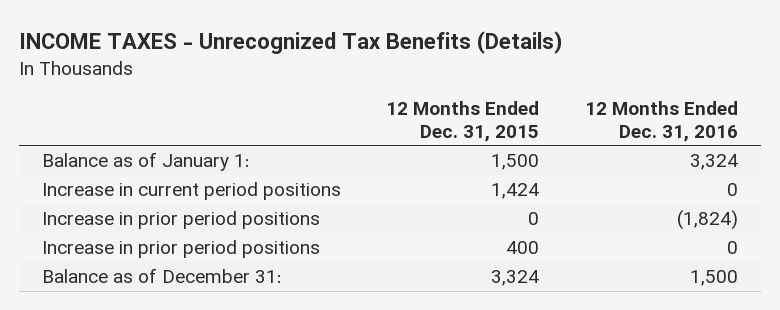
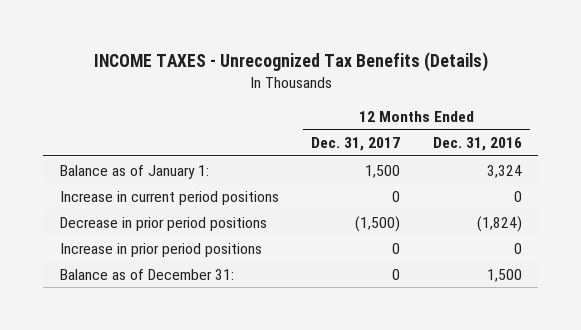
[386,101,540,142] 12 Months Ended Dec. 31, 2015 -> none
none -> [311,137,401,152] Dec. 31, 2017
[41,211,320,230] Increase in prior period positions -> [59,216,267,231] Decrease in prior period positions

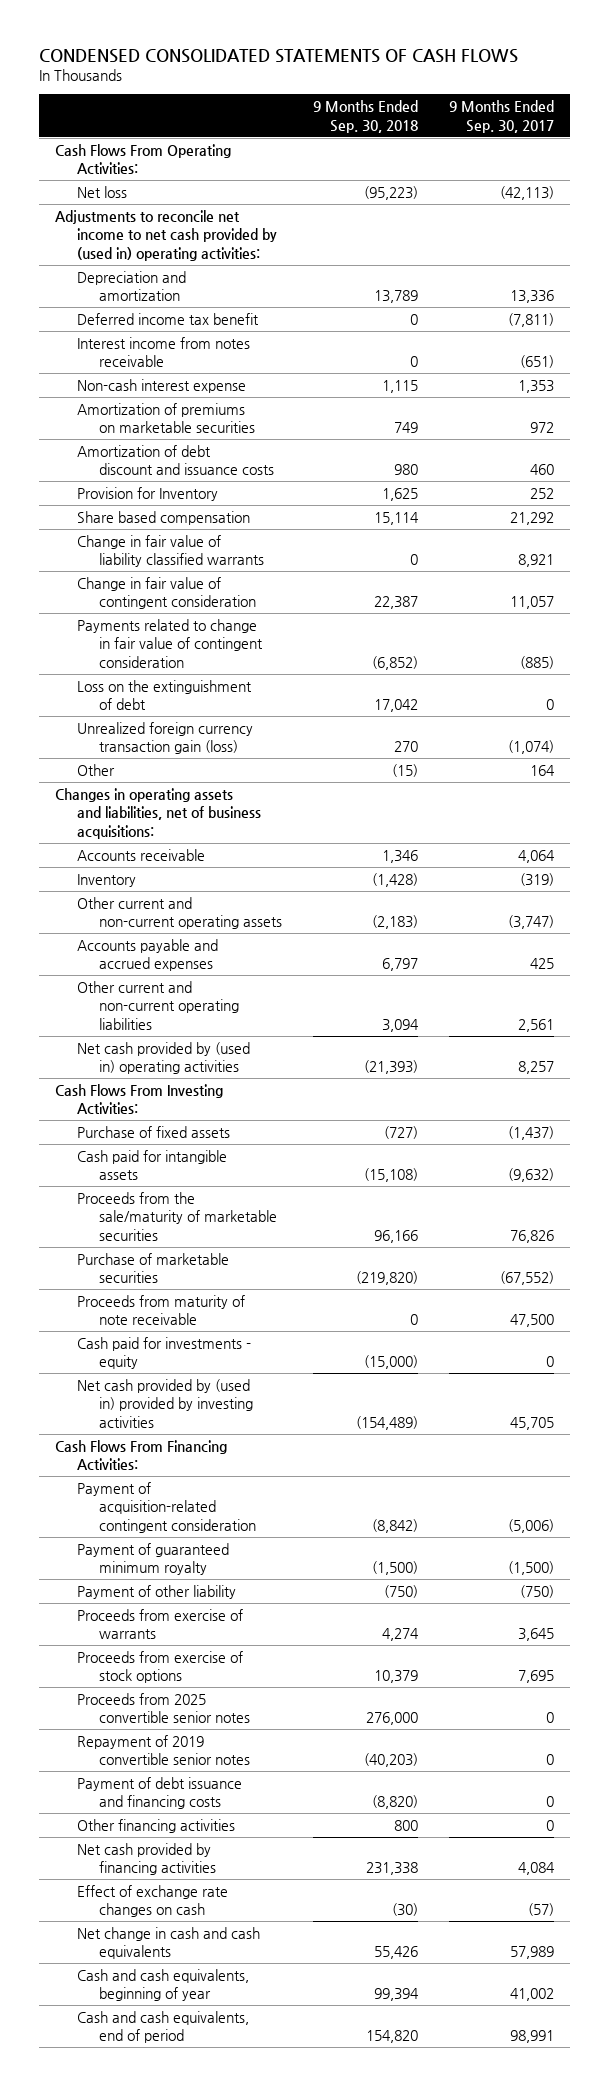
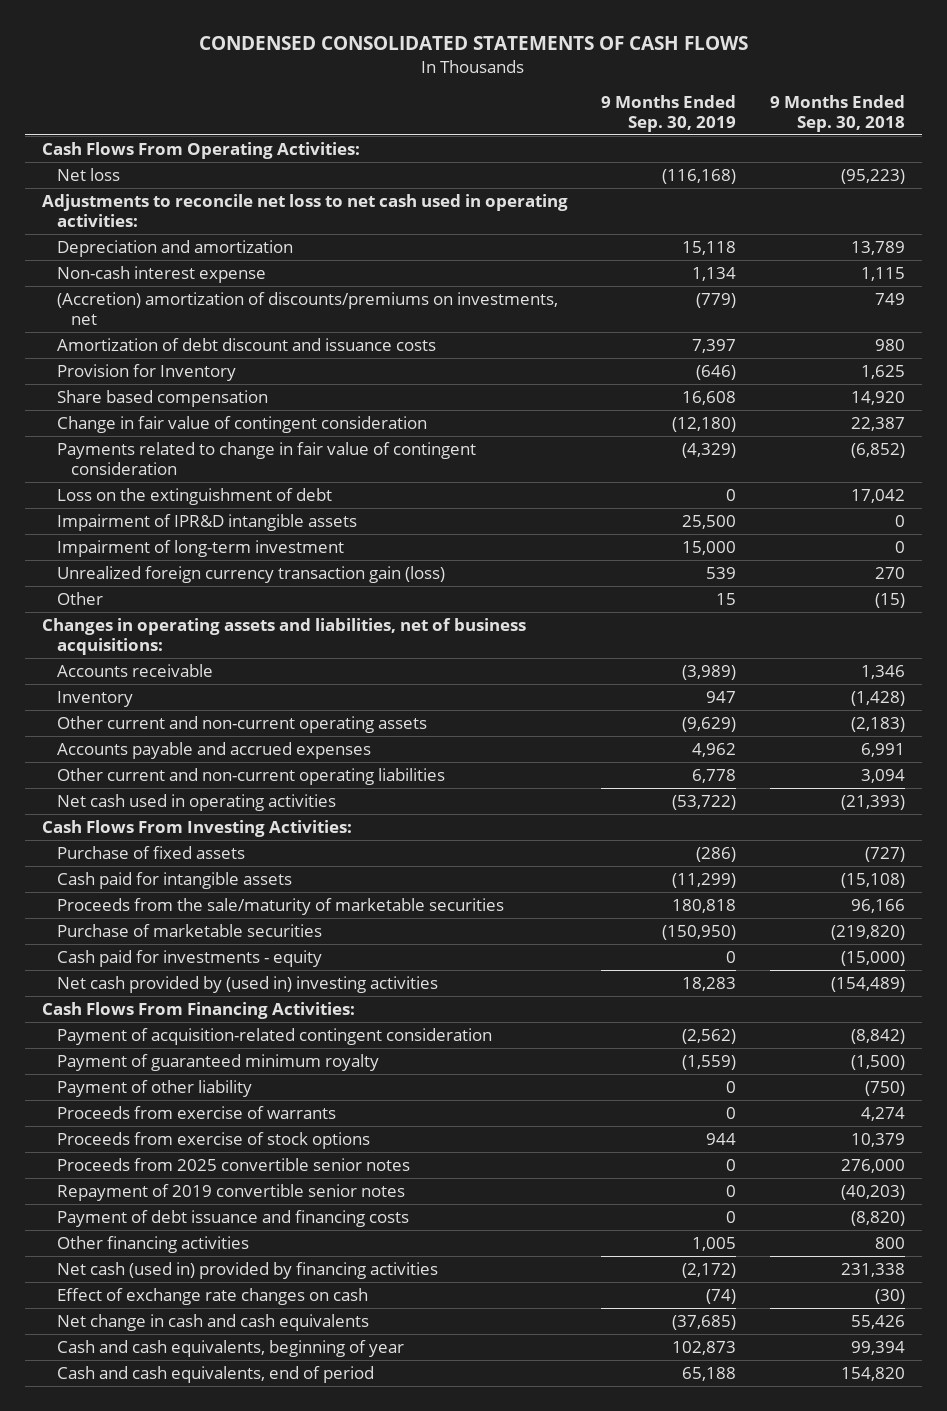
[449,100,555,133] 9 Months Ended Sep. 30, 2017 -> none
none -> [601,94,737,132] 9 Months Ended Sep. 30, 2019
[54,210,277,261] Adjustments to reconcile net income to net cash provided by (used in) operating activities: -> [41,193,568,227] Adjustments to reconcile net loss to net cash used in operating activities:
[76,313,259,326] Deferred income tax benefit -> none
[76,337,250,368] Interest income from notes receivable -> none
[76,403,255,434] Amortization of premiums on marketable securities -> [56,291,558,325] (Accretion) amortization of discounts/premiums on investments, net
[76,535,264,568] Change in fair value of liability classified warrants -> none
[373,512,419,526] 15,114 -> [850,390,905,405] 14,920
none -> [56,513,357,531] Impairment of IPR&D intangible assets
none -> [56,539,344,557] Impairment of long-term investment
[381,958,418,972] 6,797 -> [860,742,905,757] 6,991
[76,1042,250,1075] Net cash provided by (used in) operating activities -> [56,793,336,811] Net cash used in operating activities
[76,1295,245,1326] Proceeds from maturity of note receivable -> none
[76,1379,253,1428] Net cash provided by (used in) provided by investing activities -> [56,975,438,993] Net cash provided by (used in) investing activities
[76,1843,216,1876] Net cash provided by financing activities -> [56,1261,438,1279] Net cash (used in) provided by financing activities

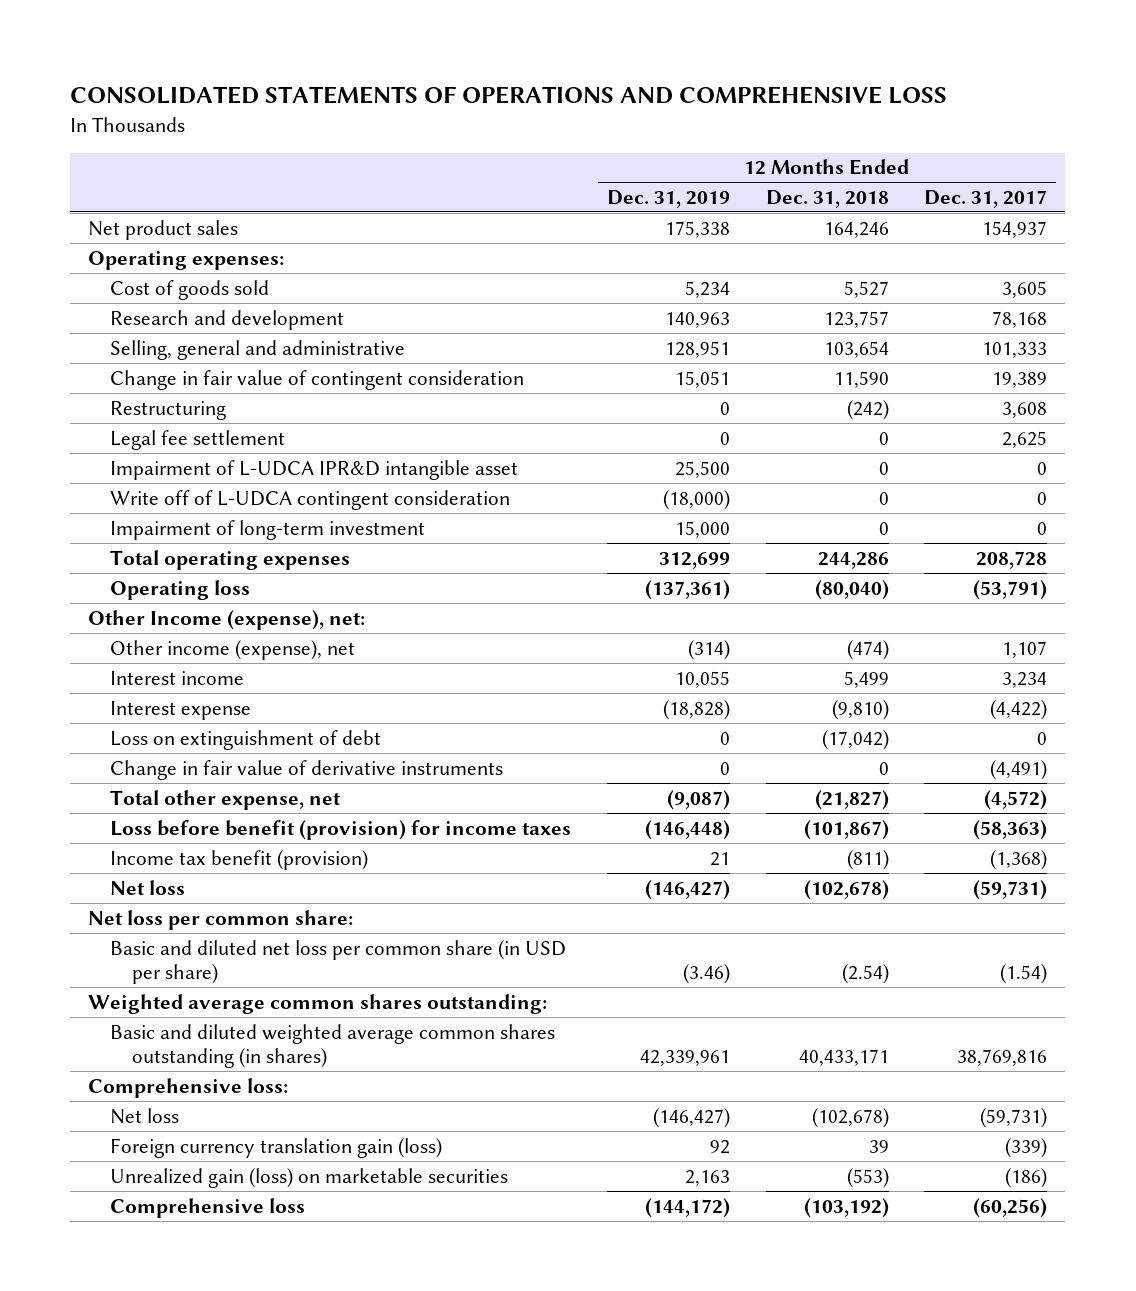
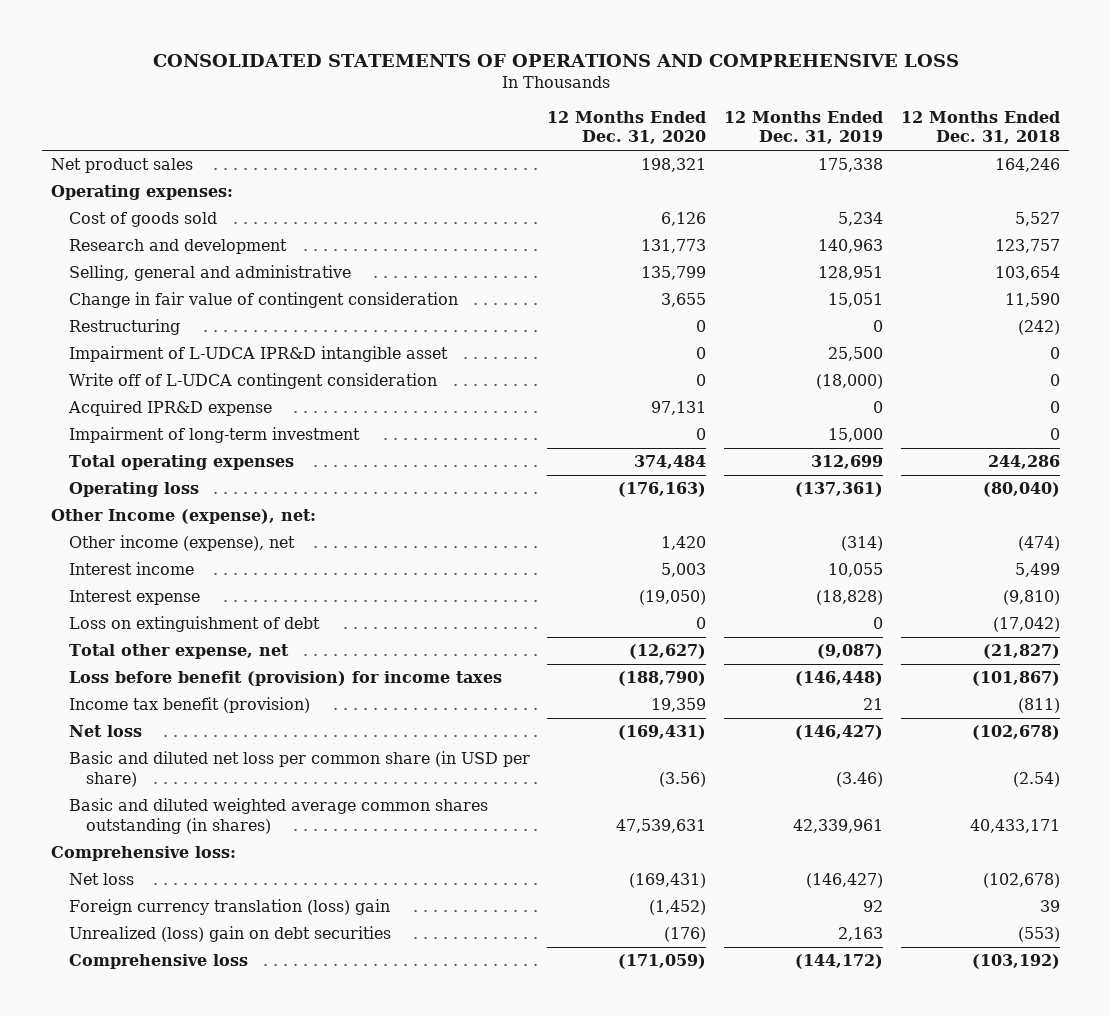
[924,189,1048,208] Dec. 31, 2017 -> none
none -> [547,110,707,145] 12 Months Ended Dec. 31, 2020
[110,429,286,450] Legal fee settlement -> none
none -> [67,400,272,417] Acquired IPR&D expense
[110,759,504,780] Change in fair value of derivative instruments -> none
[88,909,354,930] Net loss per common share: -> none
[88,993,548,1014] Weighted average common shares outstanding: -> none
[110,1137,443,1158] Foreign currency translation gain (loss) -> [68,899,390,916] Foreign currency translation (loss) gain
[110,1167,509,1188] Unrealized gain (loss) on marketable securities -> [68,926,391,943] Unrealized (loss) gain on debt securities

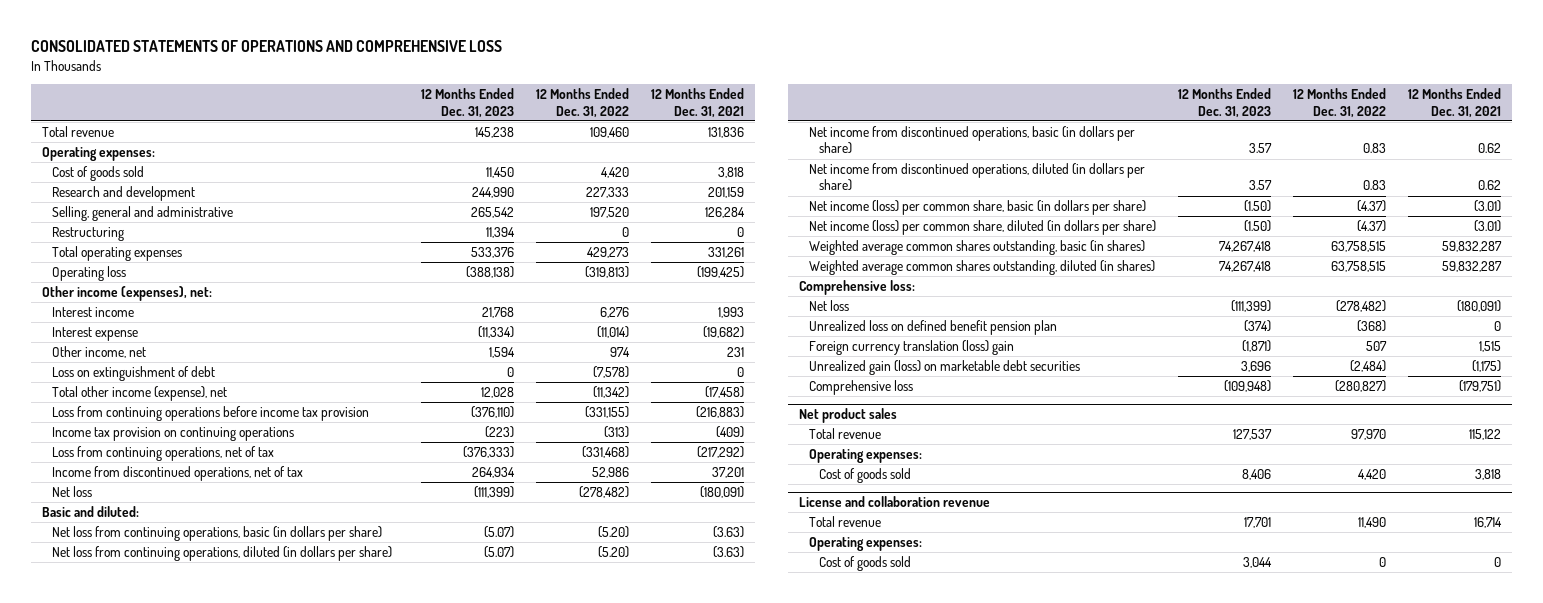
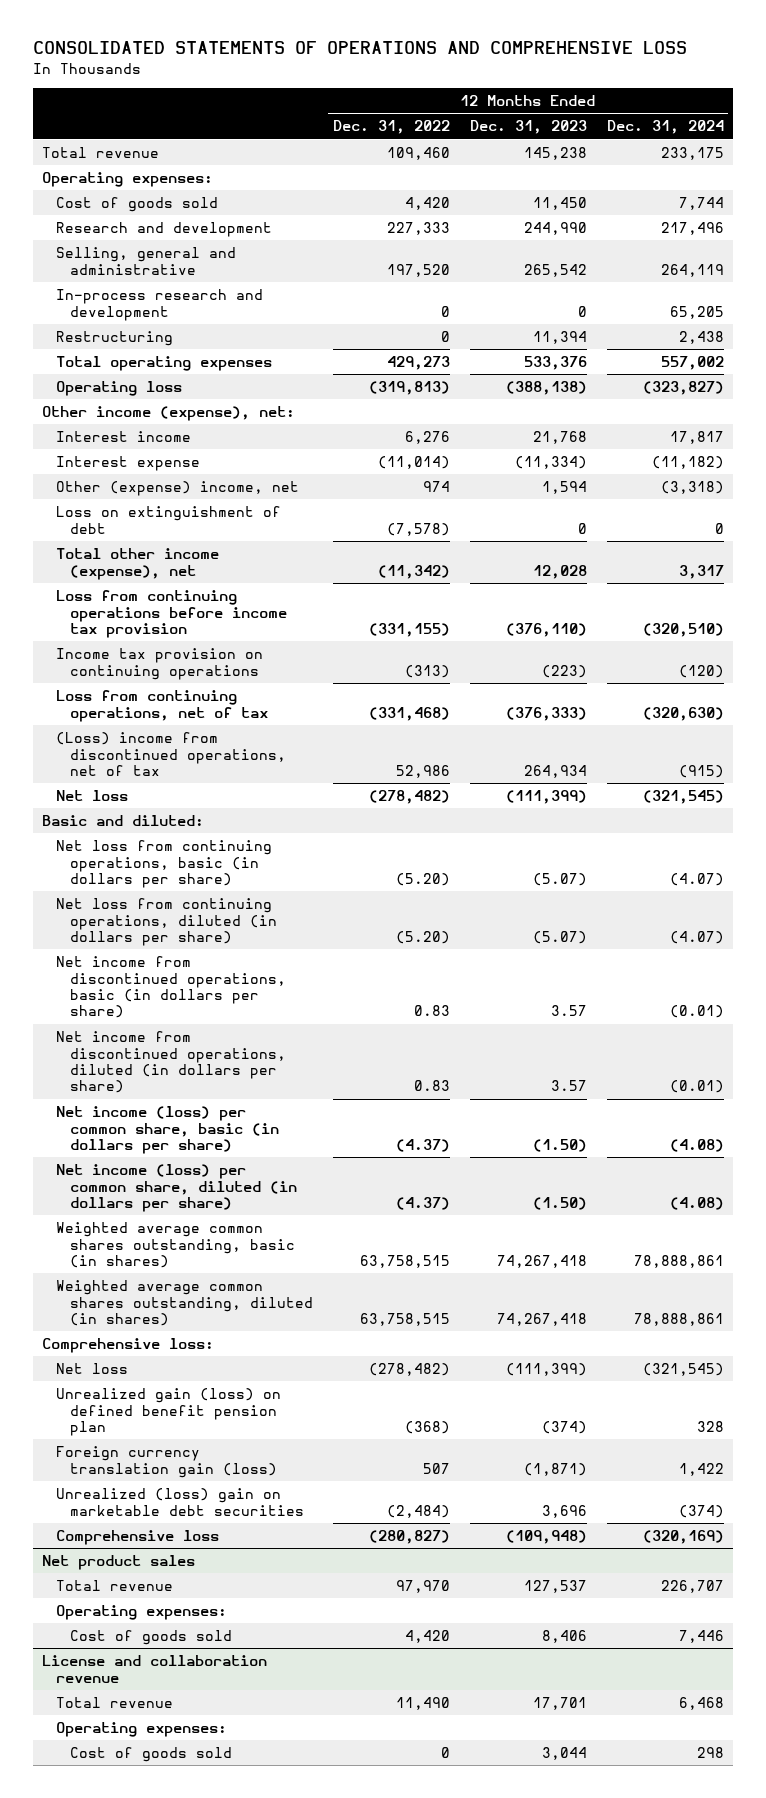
[650,88,744,118] 12 Months Ended Dec. 31, 2021 -> none
none -> [606,120,724,135] Dec. 31, 2024
none -> [56,289,264,321] In-process research and development
[42,286,213,302] Other income (expenses), net: -> [42,406,296,422] Other income (expense), net:
[52,346,147,359] Other income, net -> [56,481,300,497] Other (expense) income, net
[52,466,304,482] Income from discontinued operations, net of tax -> [56,732,286,776] (Loss) income from discontinued operations, net of tax
[809,320,1058,336] Unrealized loss on defined benefit pension plan -> [56,1388,282,1436] Unrealized gain (loss) on defined benefit pension plan
[809,340,1015,356] Foreign currency translation (loss) gain -> [56,1446,277,1478] Foreign currency translation gain (loss)
[809,360,1081,376] Unrealized gain (loss) on marketable debt securities -> [56,1488,304,1516] Unrealized (loss) gain on marketable debt securities

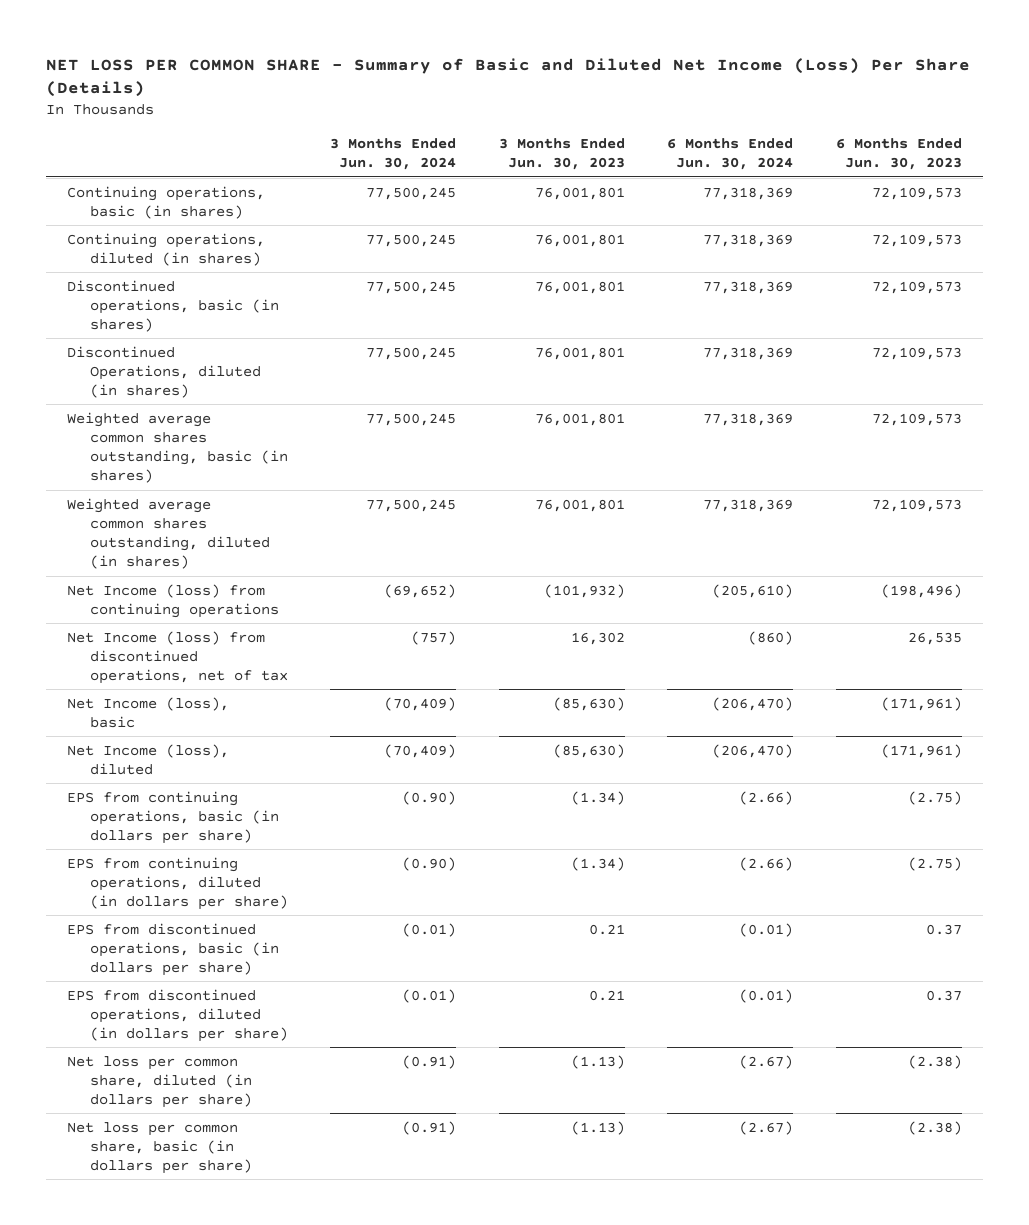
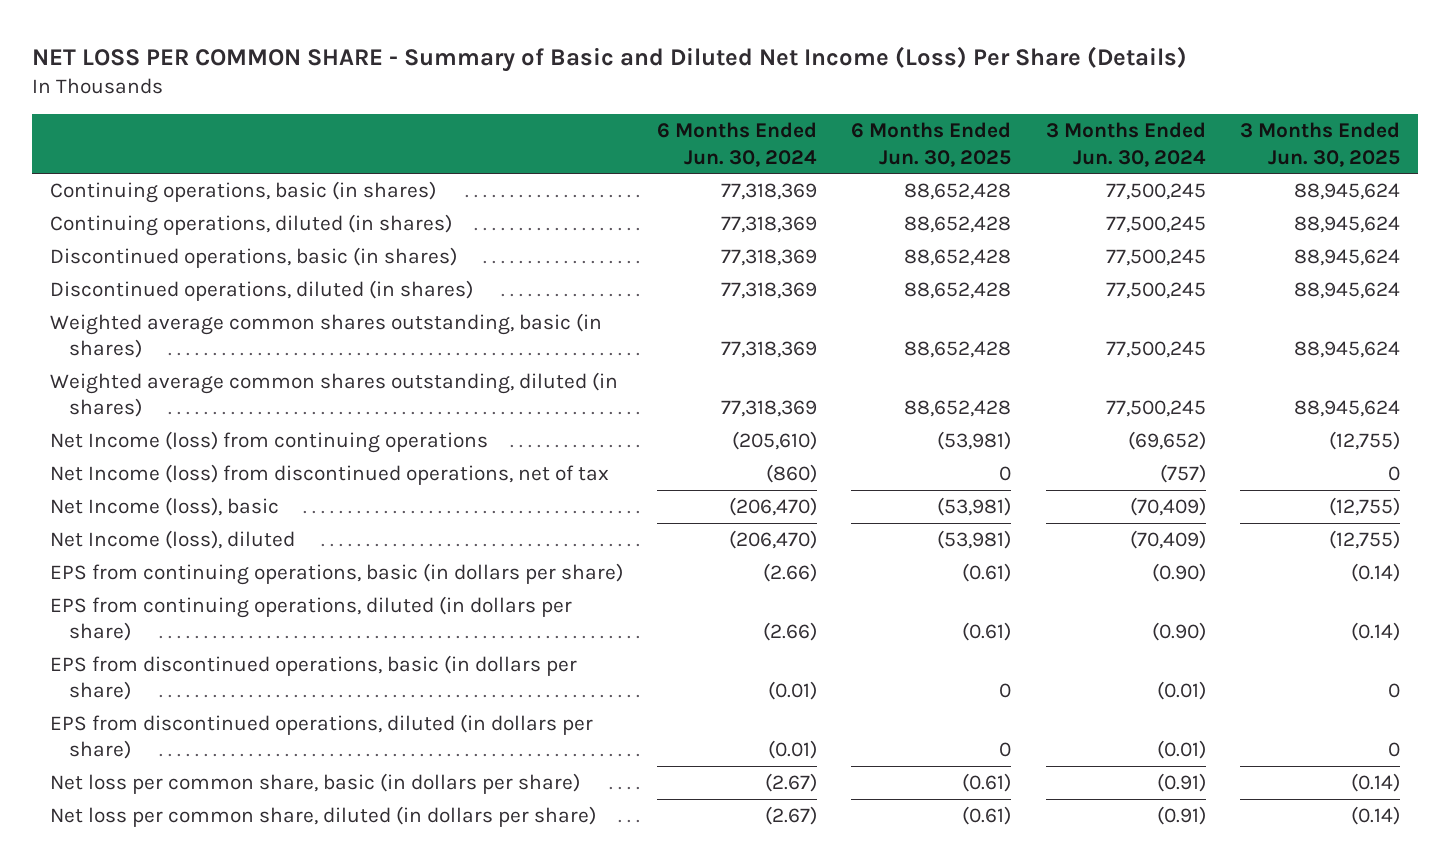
[498,138,625,171] 3 Months Ended Jun. 30, 2023 -> none
[835,138,962,171] 6 Months Ended Jun. 30, 2023 -> none
none -> [851,122,1012,167] 6 Months Ended Jun. 30, 2025
none -> [1240,122,1401,167] 3 Months Ended Jun. 30, 2025
[66,345,261,398] Discontinued Operations, diluted (in shares) -> [49,280,473,302] Discontinued operations, diluted (in shares)
[66,1055,252,1108] Net loss per common share, diluted (in dollars per share) -> [49,806,596,828] Net loss per common share, diluted (in dollars per share)

